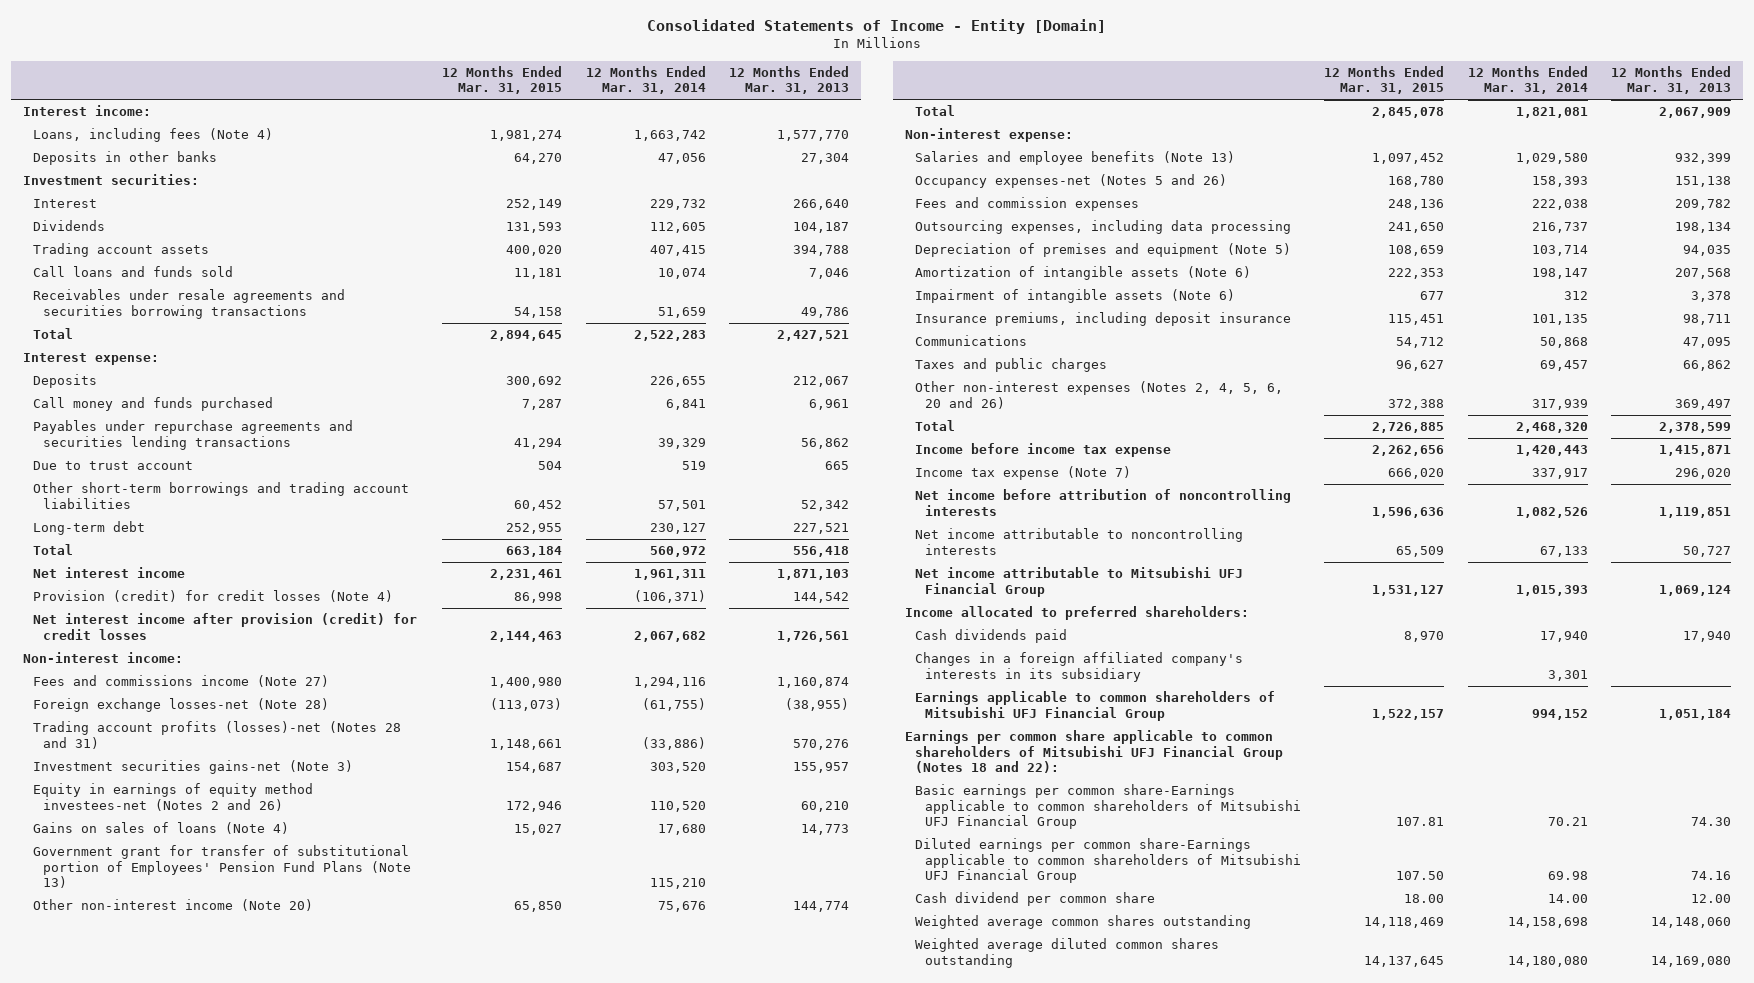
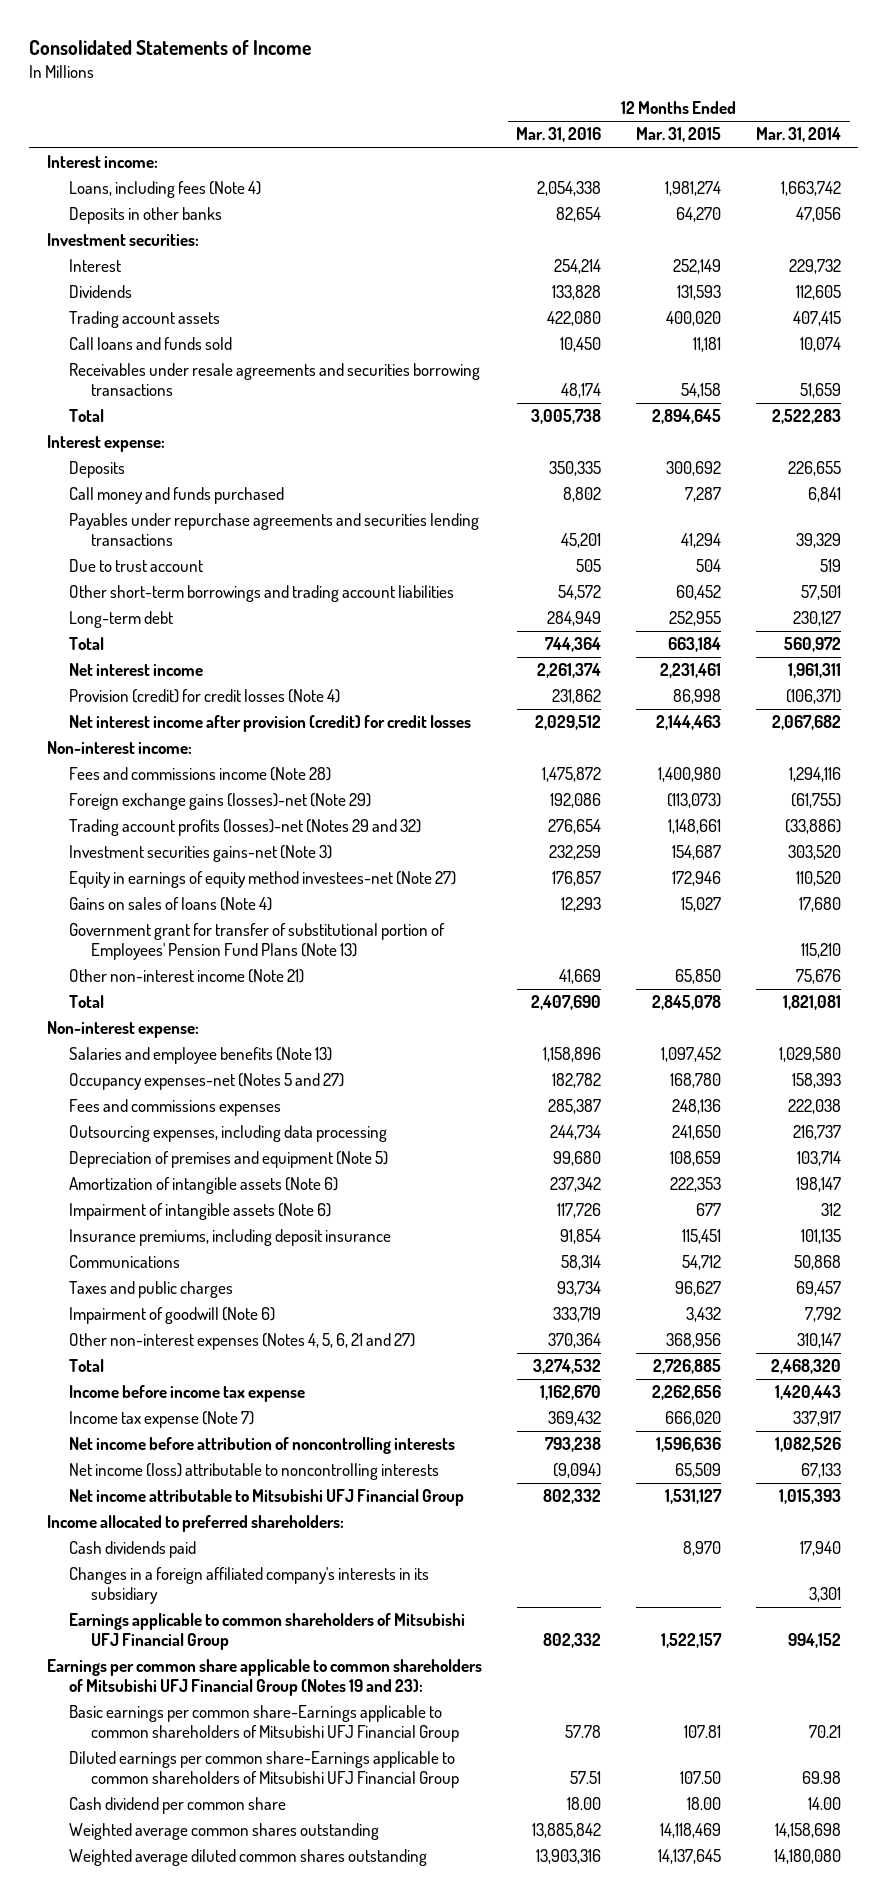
[646,18,1106,34] Consolidated Statements of Income - Entity [Domain] -> [29,40,312,56] Consolidated Statements of Income
[729,65,850,95] 12 Months Ended Mar. 31, 2013 -> none
none -> [516,127,602,143] Mar. 31, 2016
[32,675,329,688] Fees and commissions income (Note 27) -> [68,767,331,782] Fees and commissions income (Note 28)
[32,698,329,713] Foreign exchange losses-net (Note 28) -> [68,793,371,811] Foreign exchange gains (losses)-net (Note 29)
[32,721,401,749] Trading account profits (losses)-net (Notes 28 and 31) -> [68,819,421,837] Trading account profits (losses)-net (Notes 29 and 32)
[32,783,313,811] Equity in earnings of equity method investees-net (Notes 2 and 26) -> [68,871,456,889] Equity in earnings of equity method investees-net (Note 27)
[32,899,313,912] Other non-interest income (Note 20) -> [68,969,304,984] Other non-interest income (Note 21)
[914,174,1227,189] Occupancy expenses-net (Notes 5 and 26) -> [68,1073,344,1091] Occupancy expenses-net (Notes 5 and 27)
[914,197,1139,212] Fees and commission expenses -> [68,1099,281,1117] Fees and commissions expenses
none -> [68,1307,275,1325] Impairment of goodwill (Note 6)
[914,381,1283,409] Other non-interest expenses (Notes 2, 4, 5, 6, 20 and 26) -> [68,1333,415,1351] Other non-interest expenses (Notes 4, 5, 6, 21 and 27)
[1388,398,1445,410] 372,388 -> [666,1333,722,1349] 368,956
[1531,398,1588,410] 317,939 -> [796,1333,841,1349] 310,147
[914,528,1243,555] Net income attributable to noncontrolling interests -> [68,1463,439,1481] Net income (loss) attributable to noncontrolling interests
[904,730,1283,774] Earnings per common share applicable to common shareholders of Mitsubishi UFJ Financial Group (Notes 18 and 22): -> [46,1659,482,1696] Earnings per common share applicable to common shareholders of Mitsubishi UFJ Financial Group (Notes 19 and 23):

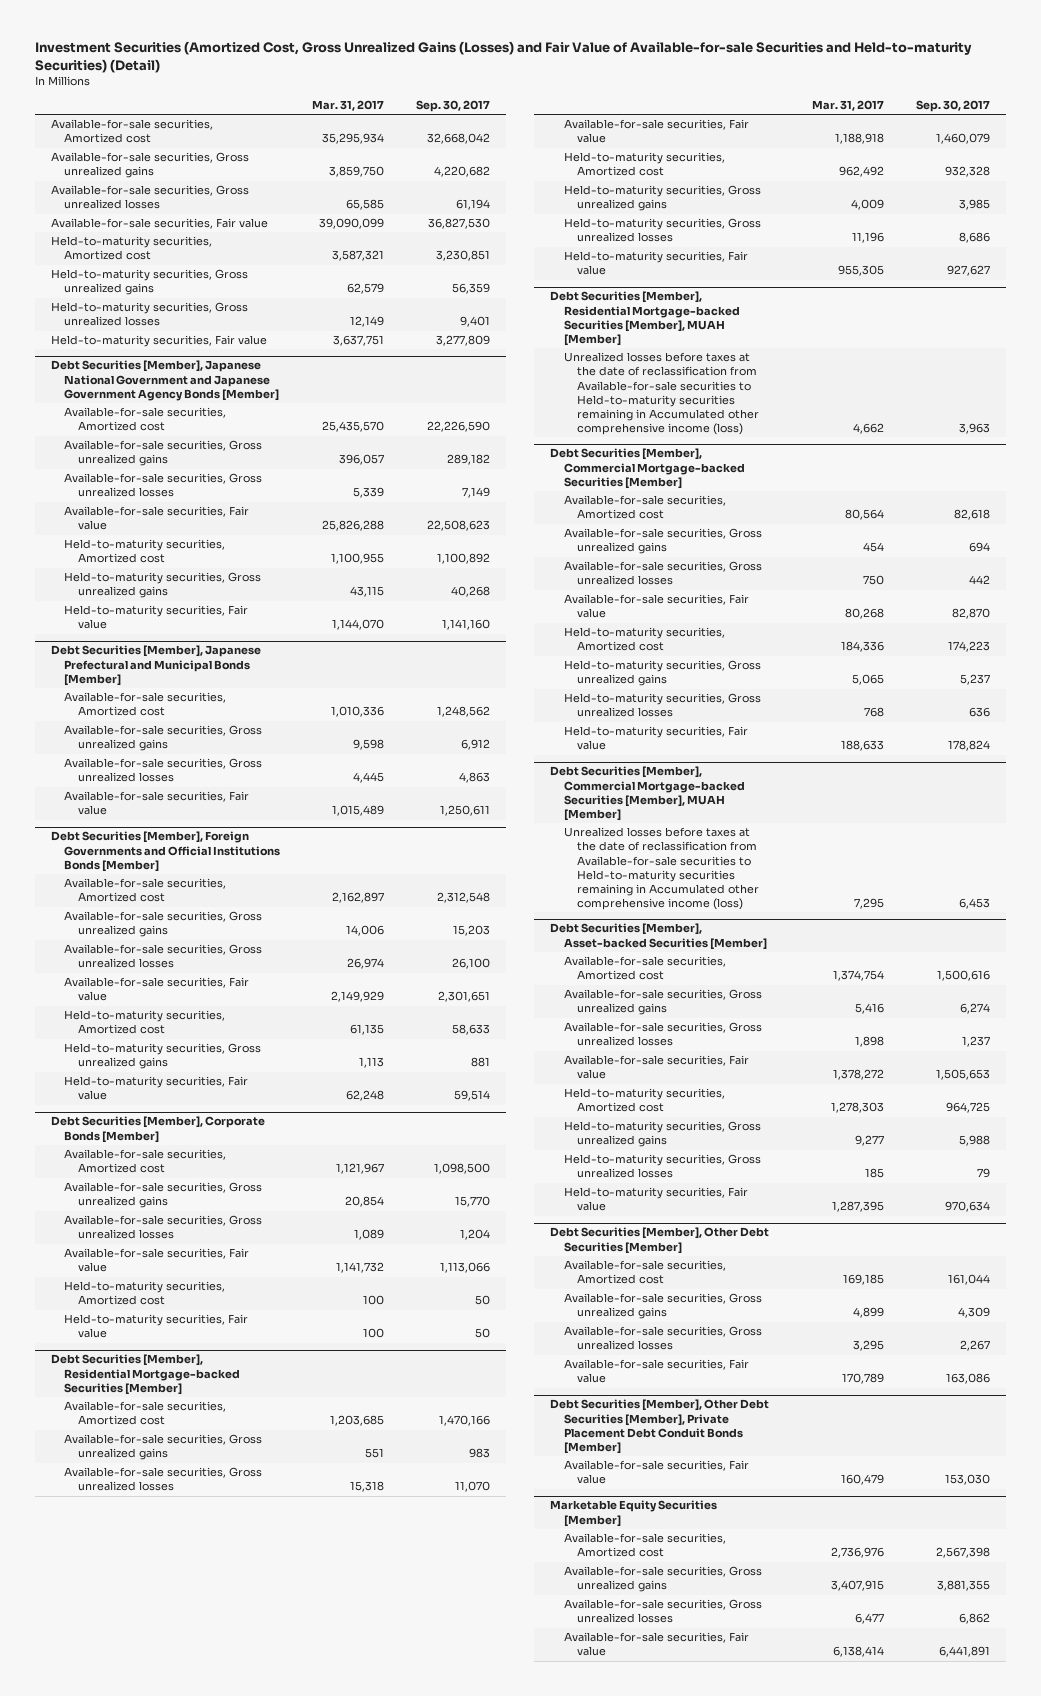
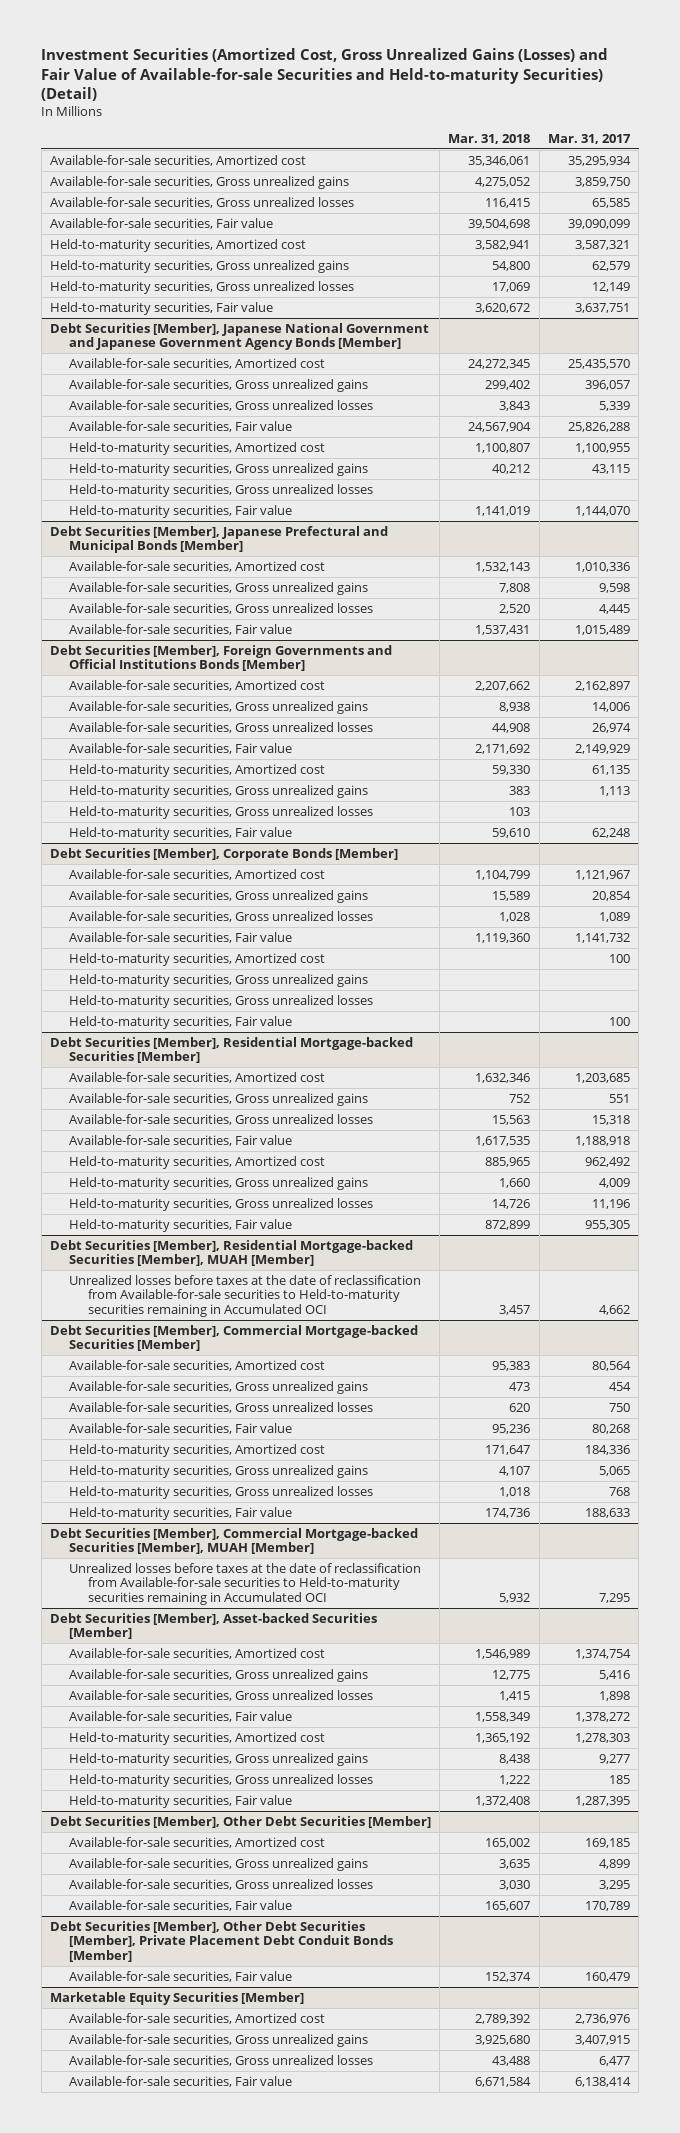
[416,100,491,113] Sep. 30, 2017 -> none
none -> [448,133,531,144] Mar. 31, 2018
none -> [68,483,373,497] Held-to-maturity securities, Gross unrealized losses
none -> [68,805,373,819] Held-to-maturity securities, Gross unrealized losses
none -> [68,973,368,987] Held-to-maturity securities, Gross unrealized gains
none -> [68,994,373,1008] Held-to-maturity securities, Gross unrealized losses
[563,352,760,436] Unrealized losses before taxes at the date of reclassification from Available-for-sale securities to Held-to-maturity securities remaining in Accumulated other comprehensive income (loss) -> [68,1274,421,1317] Unrealized losses before taxes at the date of reclassification from Available-for-sale securities to Held-to-maturity securities remaining in Accumulated OCI
[563,827,760,911] Unrealized losses before taxes at the date of reclassification from Available-for-sale securities to Held-to-maturity securities remaining in Accumulated other comprehensive income (loss) -> [68,1562,421,1605] Unrealized losses before taxes at the date of reclassification from Available-for-sale securities to Held-to-maturity securities remaining in Accumulated OCI

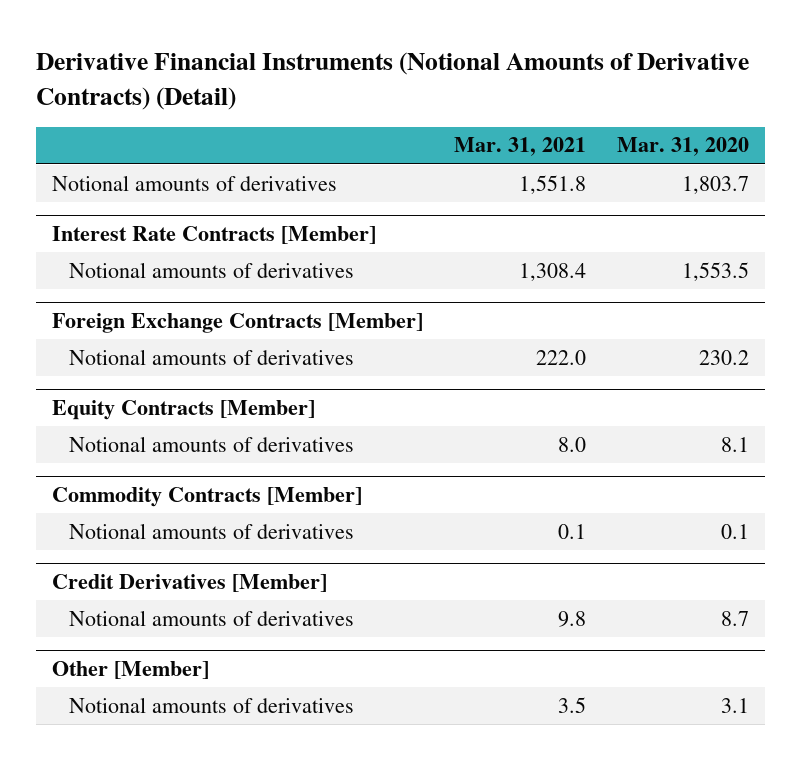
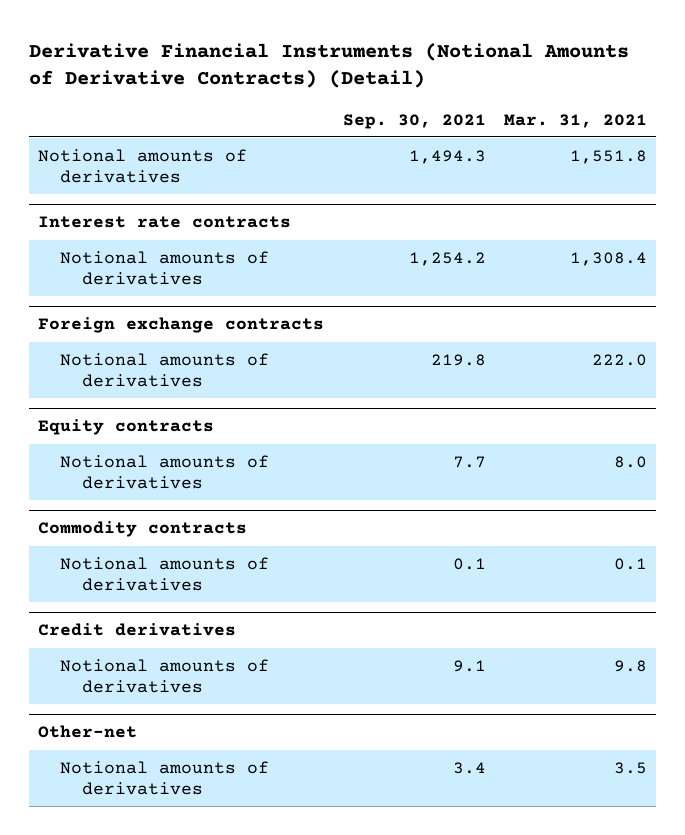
[617,137,750,157] Mar. 31, 2020 -> none
none -> [342,113,486,129] Sep. 30, 2021
[51,225,376,244] Interest Rate Contracts [Member] -> [38,216,292,229] Interest rate contracts
[51,312,423,333] Foreign Exchange Contracts [Member] -> [38,317,325,334] Foreign exchange contracts
[51,399,315,420] Equity Contracts [Member] -> [38,419,215,436] Equity contracts
[51,486,362,507] Commodity Contracts [Member] -> [38,521,248,538] Commodity contracts
[51,573,327,592] Credit Derivatives [Member] -> [38,623,237,637] Credit derivatives
[51,660,209,679] Other [Member] -> [38,725,138,739] Other-net

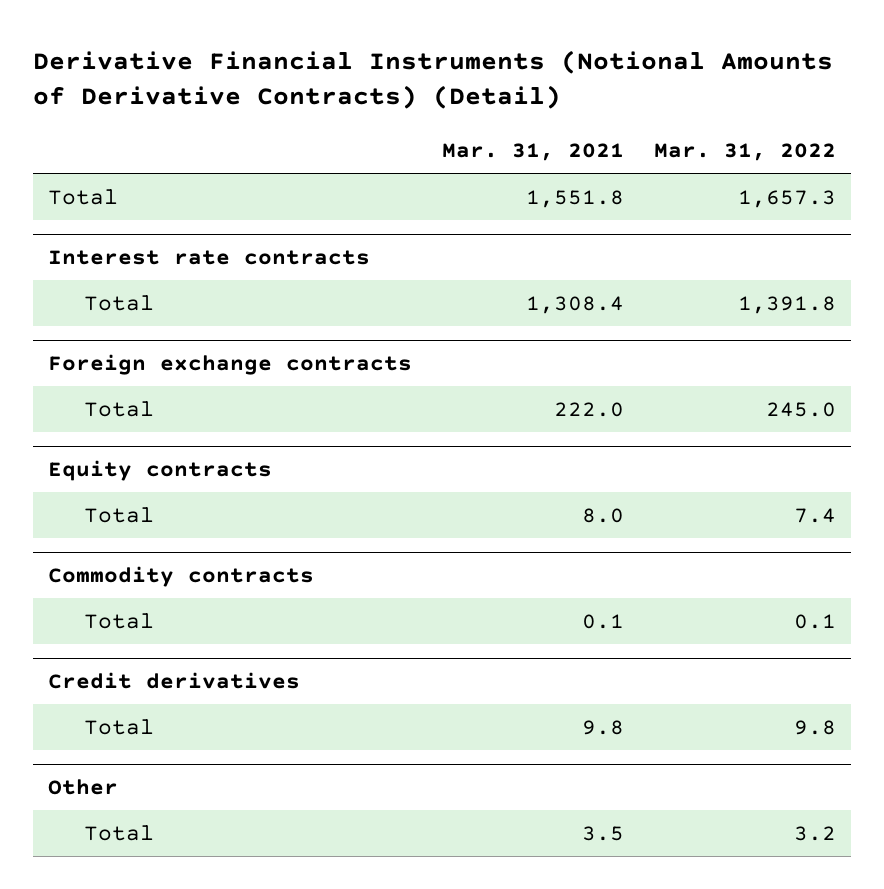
[342,113,486,129] Sep. 30, 2021 -> none
none -> [654,143,837,162] Mar. 31, 2022
[38,148,248,184] Notional amounts of derivatives -> [47,188,118,205] Total
[60,250,270,286] Notional amounts of derivatives -> [84,294,155,311] Total
[60,352,270,388] Notional amounts of derivatives -> [84,400,155,417] Total
[60,454,270,490] Notional amounts of derivatives -> [84,506,155,523] Total
[60,556,270,592] Notional amounts of derivatives -> [84,612,155,629] Total
[60,658,270,694] Notional amounts of derivatives -> [84,718,155,735] Total
[38,725,138,739] Other-net -> [47,778,118,795] Other
[60,760,270,796] Notional amounts of derivatives -> [84,824,155,841] Total

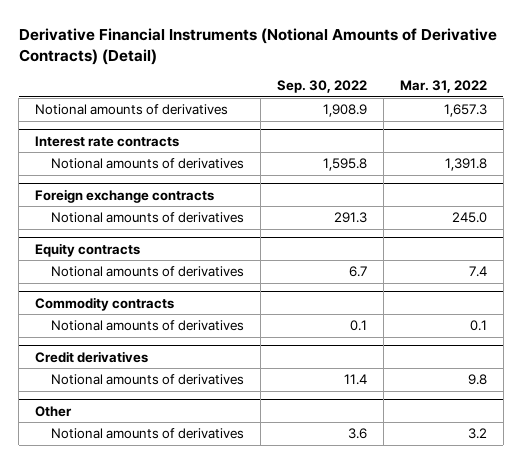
[441,143,624,162] Mar. 31, 2021 -> none
none -> [276,80,367,94] Sep. 30, 2022
[47,188,118,205] Total -> [35,104,229,116] Notional amounts of derivatives
[84,294,155,311] Total -> [50,158,244,170] Notional amounts of derivatives
[84,400,155,417] Total -> [50,212,244,224] Notional amounts of derivatives
[84,506,155,523] Total -> [50,266,244,278] Notional amounts of derivatives
[84,612,155,629] Total -> [50,320,244,332] Notional amounts of derivatives
[84,718,155,735] Total -> [50,374,244,386] Notional amounts of derivatives
[84,824,155,841] Total -> [50,428,244,440] Notional amounts of derivatives

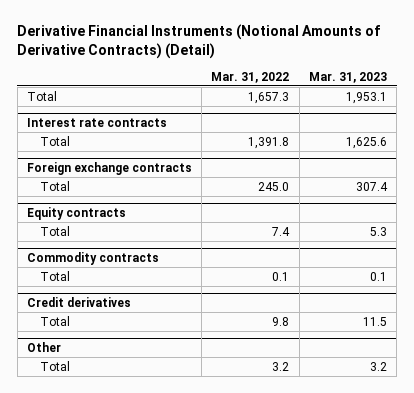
[276,80,367,94] Sep. 30, 2022 -> none
none -> [309,71,388,83] Mar. 31, 2023
[35,104,229,116] Notional amounts of derivatives -> [26,90,57,101] Total
[50,158,244,170] Notional amounts of derivatives -> [39,135,70,146] Total
[50,212,244,224] Notional amounts of derivatives -> [39,180,70,191] Total
[50,266,244,278] Notional amounts of derivatives -> [39,225,70,236] Total
[50,320,244,332] Notional amounts of derivatives -> [39,270,70,281] Total
[50,374,244,386] Notional amounts of derivatives -> [39,315,70,326] Total
[50,428,244,440] Notional amounts of derivatives -> [39,360,70,371] Total

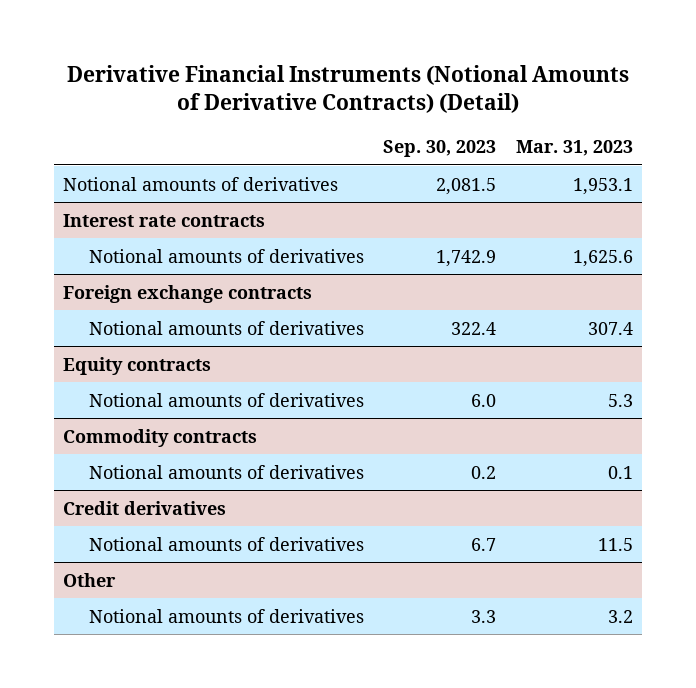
[211,71,290,83] Mar. 31, 2022 -> none
none -> [383,140,497,158] Sep. 30, 2023
[26,90,57,101] Total -> [63,176,339,191] Notional amounts of derivatives
[39,135,70,146] Total -> [88,248,364,263] Notional amounts of derivatives
[39,180,70,191] Total -> [88,320,364,335] Notional amounts of derivatives
[39,225,70,236] Total -> [88,392,364,407] Notional amounts of derivatives
[39,270,70,281] Total -> [88,464,364,479] Notional amounts of derivatives
[39,315,70,326] Total -> [88,536,364,551] Notional amounts of derivatives
[39,360,70,371] Total -> [88,608,364,623] Notional amounts of derivatives

